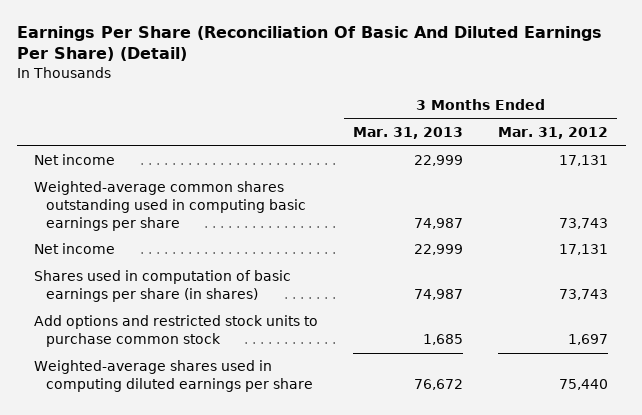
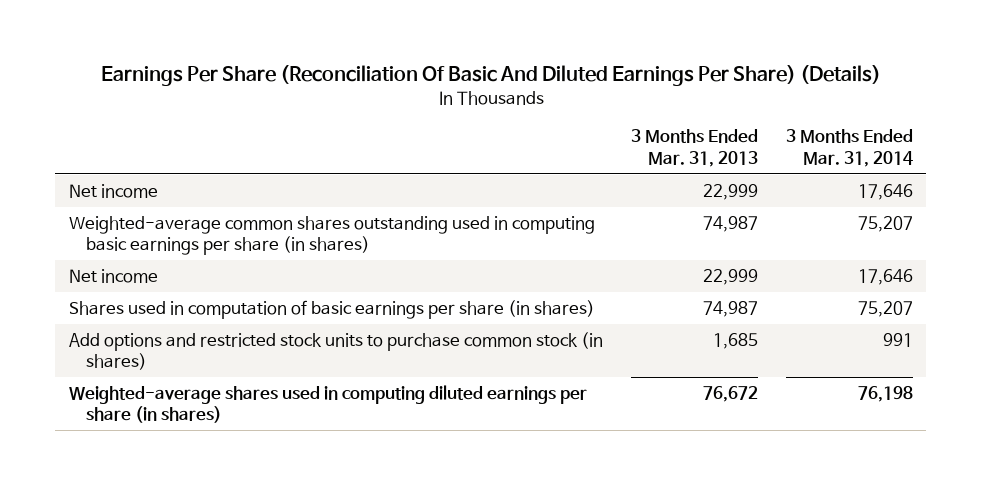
[16,26,602,62] Earnings Per Share (Reconciliation Of Basic And Diluted Earnings Per Share) (Detail) -> [100,64,881,86] Earnings Per Share (Reconciliation Of Basic And Diluted Earnings Per Share) (Details)
[498,127,609,140] Mar. 31, 2012 -> none
none -> [785,129,913,167] 3 Months Ended Mar. 31, 2014
[34,181,306,231] Weighted-average common shares outstanding used in computing basic earnings per share -> [68,215,595,256] Weighted-average common shares outstanding used in computing basic earnings per share (in shares)
[34,315,319,348] Add options and restricted stock units to purchase common stock -> [68,331,603,371] Add options and restricted stock units to purchase common stock (in shares)
[34,360,313,393] Weighted-average shares used in computing diluted earnings per share -> [68,384,587,424] Weighted-average shares used in computing diluted earnings per share (in shares)

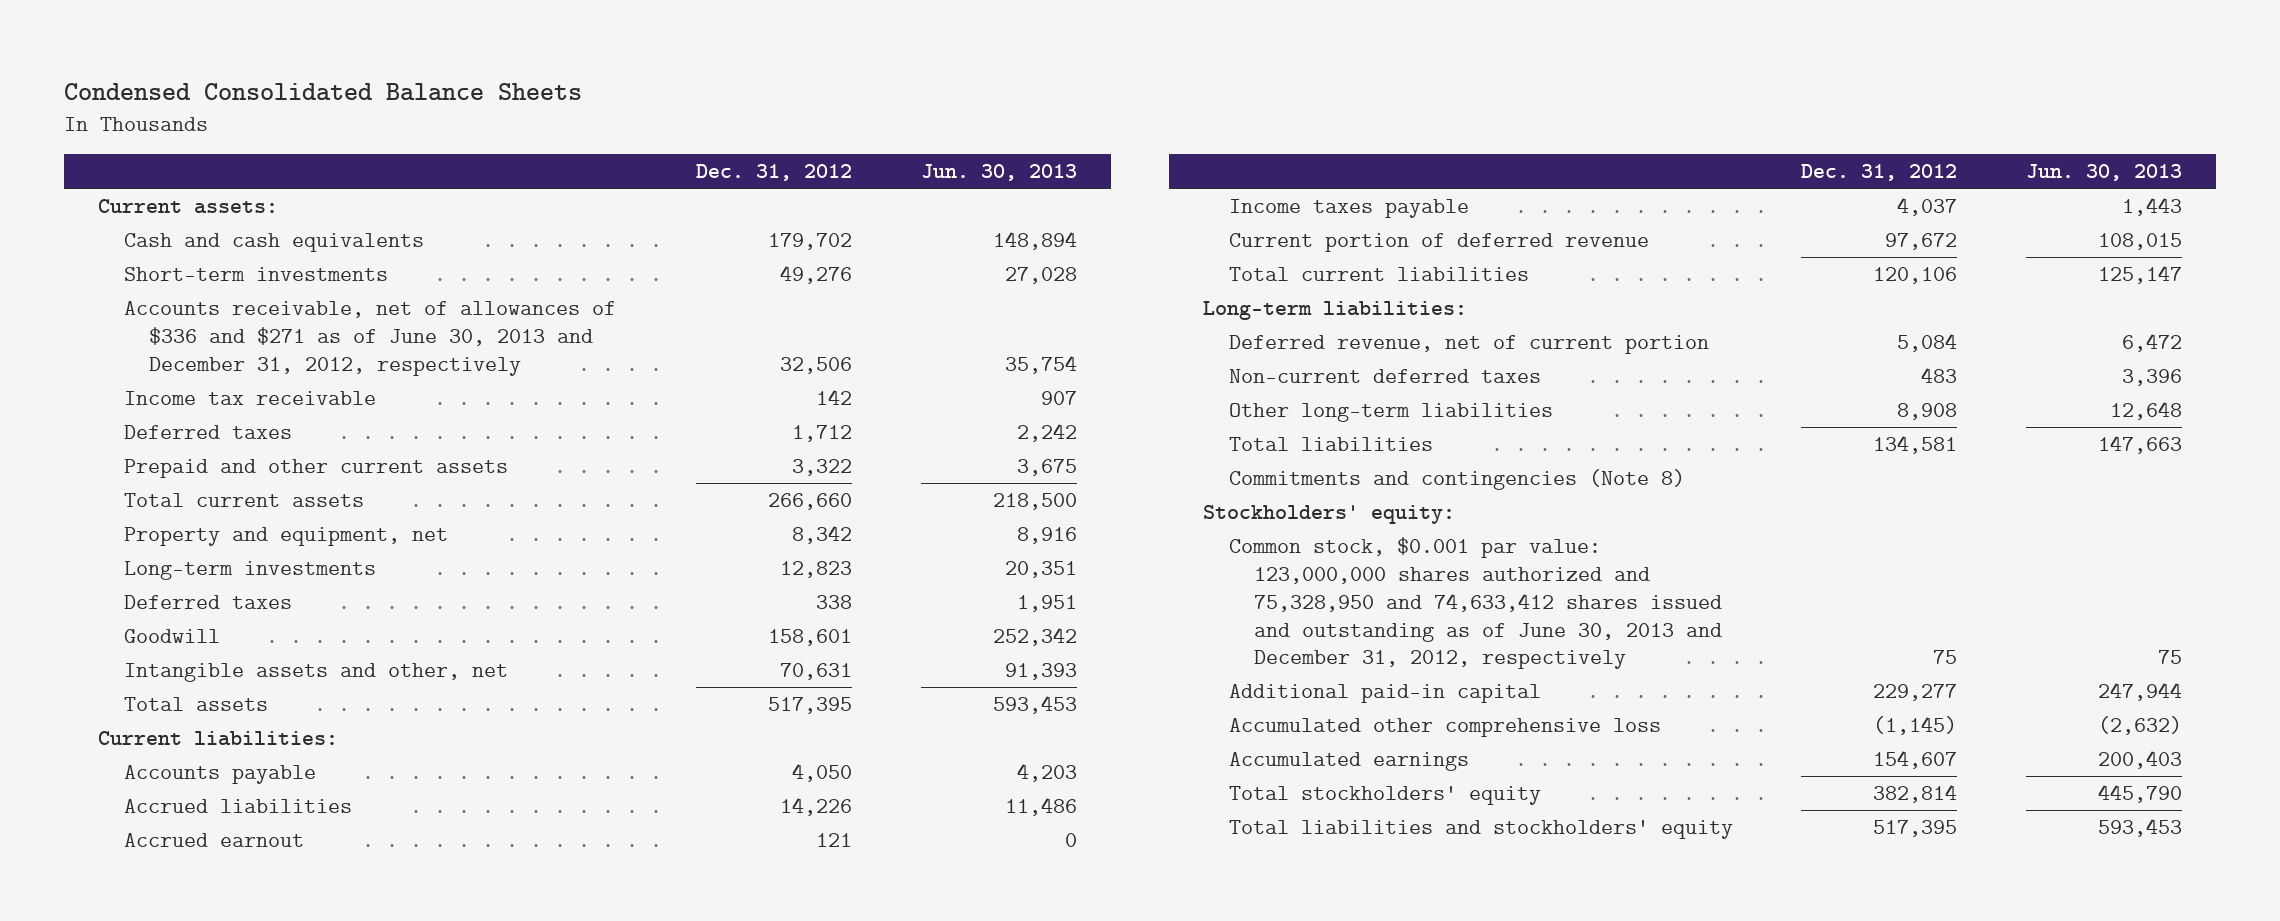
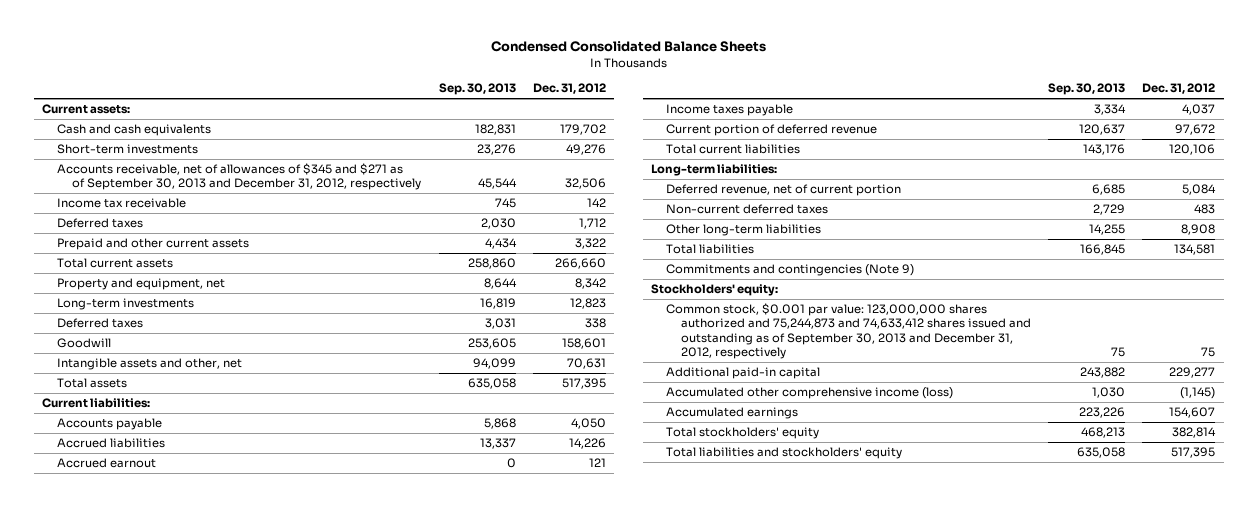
[920,164,1077,182] Jun. 30, 2013 -> none
none -> [438,83,516,96] Sep. 30, 2013
[123,300,616,376] Accounts receivable, net of allowances of $336 and $271 as of June 30, 2013 and December 31, 2012, respectively -> [56,163,421,191] Accounts receivable, net of allowances of $345 and $271 as of September 30, 2013 and December 31, 2012, respectively
[1228,468,1685,490] Commitments and contingencies (Note 8) -> [666,264,915,277] Commitments and contingencies (Note 9)
[1228,536,1723,670] Common stock, $0.001 par value: 123,000,000 shares authorized and 75,328,950 and 74,633,412 shares issued and outstanding as of June 30, 2013 and December 31, 2012, respectively -> [666,303,1031,359] Common stock, $0.001 par value: 123,000,000 shares authorized and 75,244,873 and 74,633,412 shares issued and outstanding as of September 30, 2013 and December 31, 2012, respectively
[1228,717,1661,737] Accumulated other comprehensive loss -> [666,387,954,400] Accumulated other comprehensive income (loss)

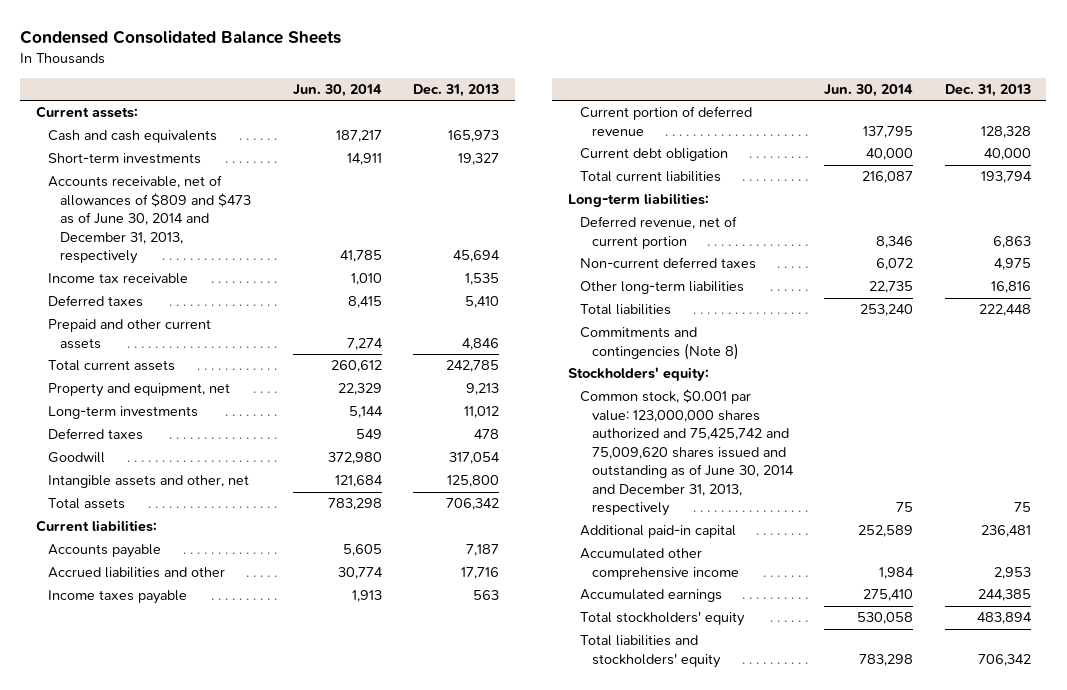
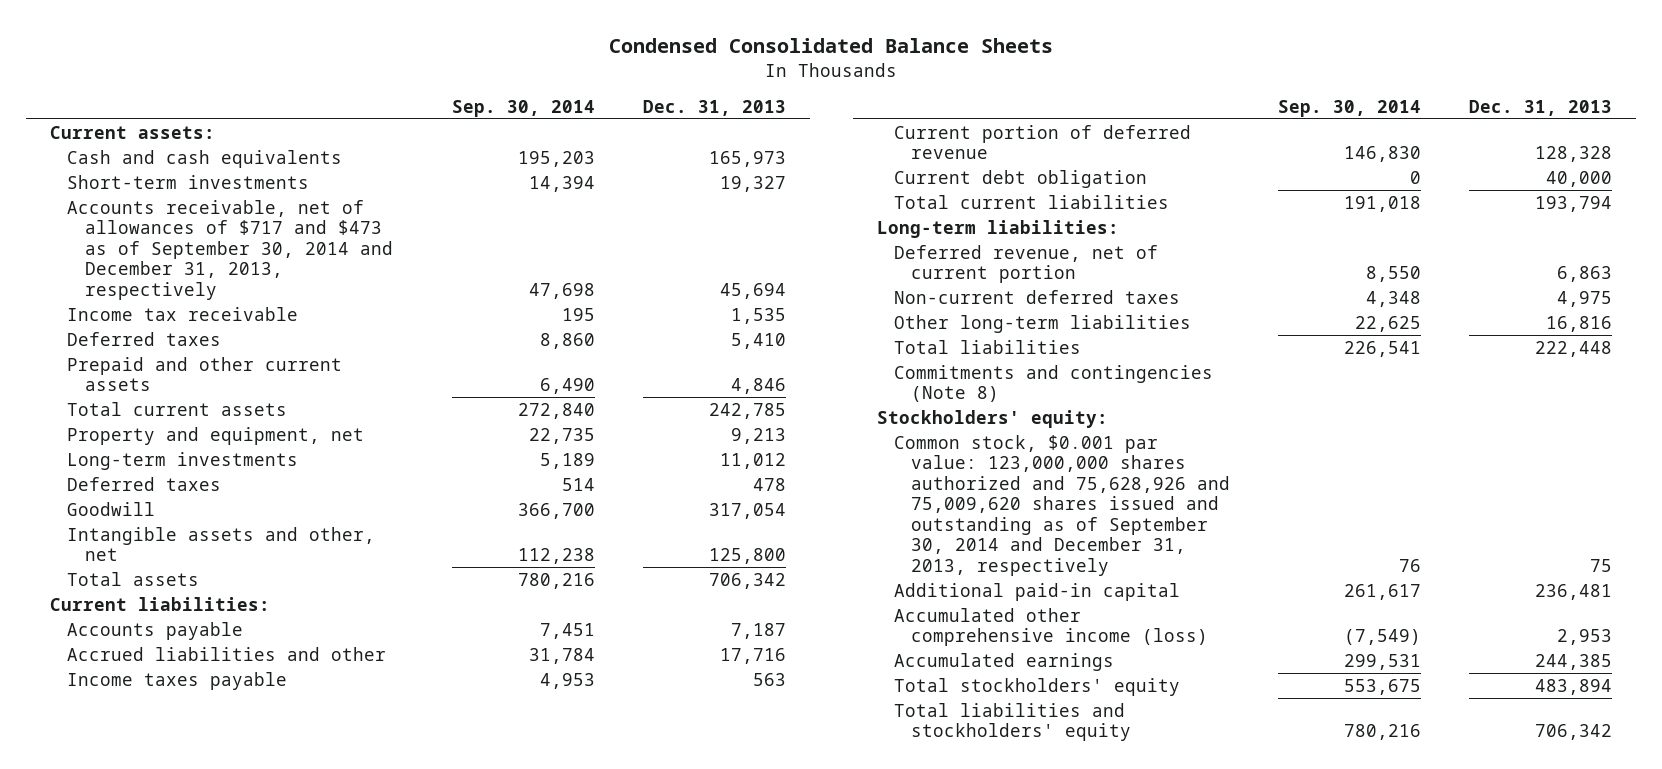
[292,83,382,97] Jun. 30, 2014 -> none
none -> [451,99,595,117] Sep. 30, 2014
[48,175,252,265] Accounts receivable, net of allowances of $809 and $473 as of June 30, 2014 and December 31, 2013, respectively -> [67,199,393,300] Accounts receivable, net of allowances of $717 and $473 as of September 30, 2014 and December 31, 2013, respectively
[579,389,794,517] Common stock, $0.001 par value: 123,000,000 shares authorized and 75,425,742 and 75,009,620 shares issued and outstanding as of June 30, 2014 and December 31, 2013, respectively -> [893,434,1230,576] Common stock, $0.001 par value: 123,000,000 shares authorized and 75,628,926 and 75,009,620 shares issued and outstanding as of September 30, 2014 and December 31, 2013, respectively
[579,548,739,580] Accumulated other comprehensive income -> [893,607,1208,647] Accumulated other comprehensive income (loss)

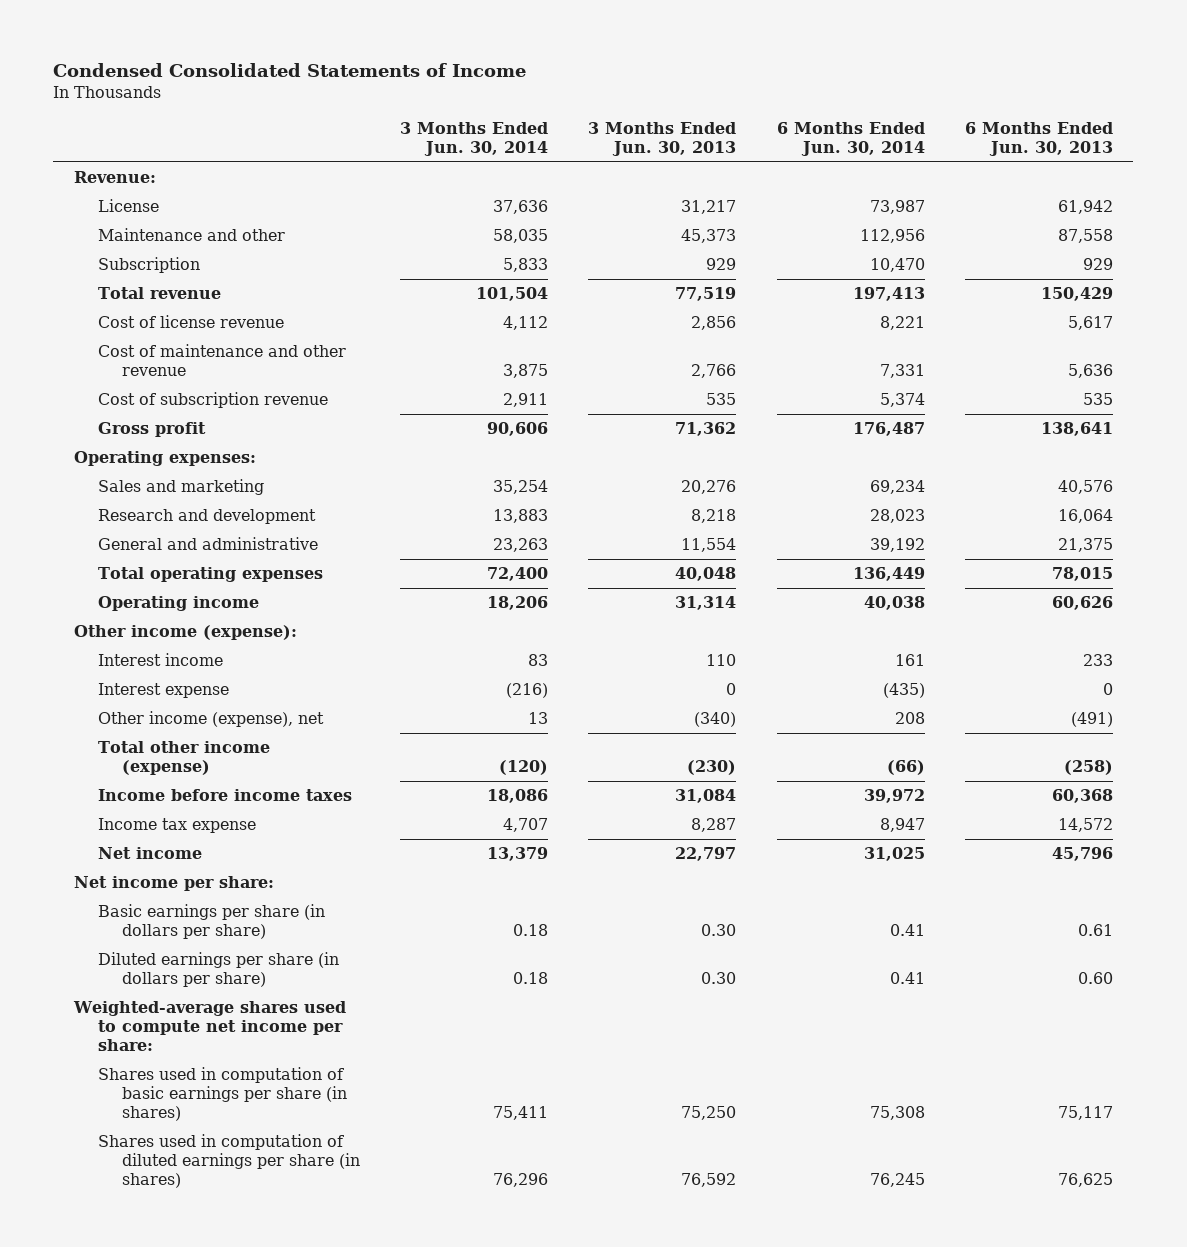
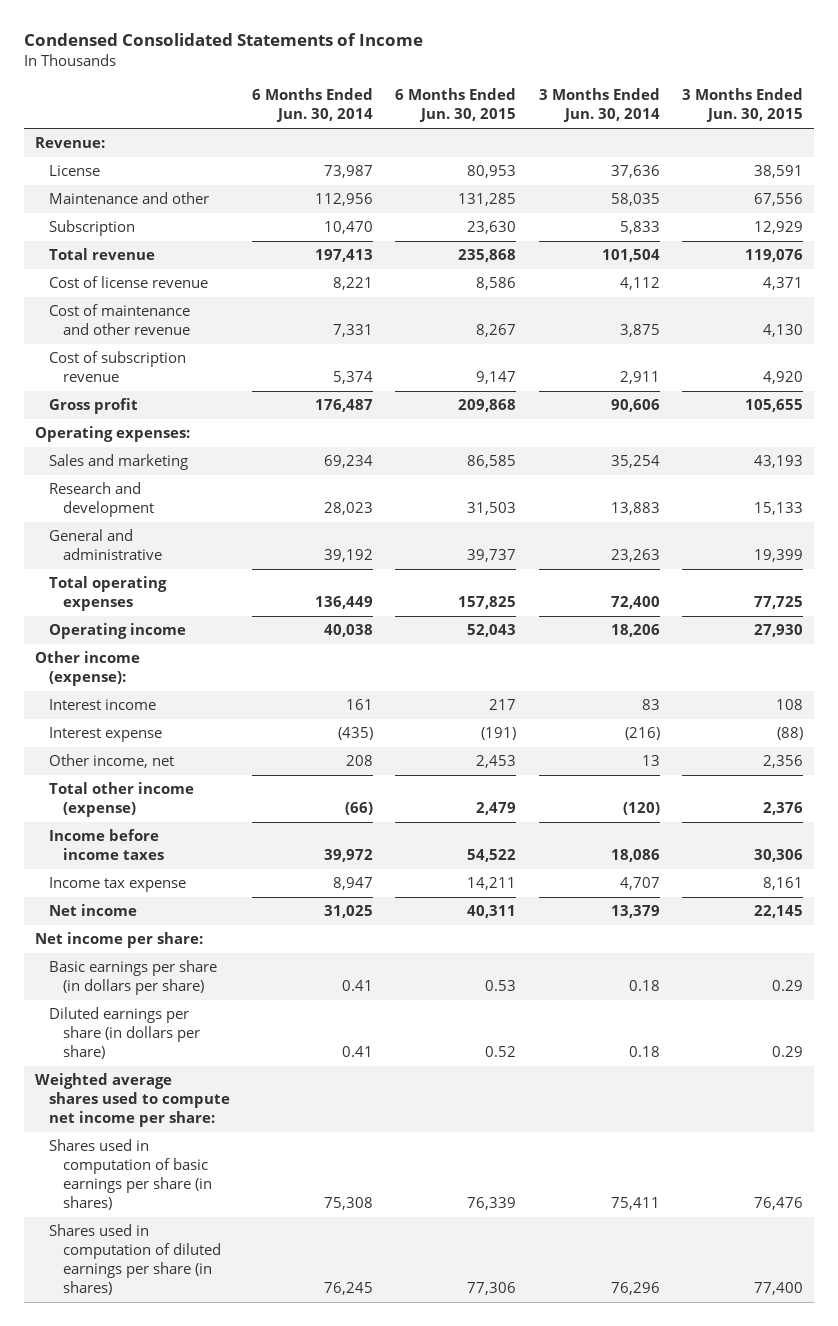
[588,121,737,156] 3 Months Ended Jun. 30, 2013 -> none
[964,121,1113,156] 6 Months Ended Jun. 30, 2013 -> none
none -> [395,88,517,123] 6 Months Ended Jun. 30, 2015
none -> [681,88,803,123] 3 Months Ended Jun. 30, 2015
[97,711,324,728] Other income (expense), net -> [49,754,175,769] Other income, net
[72,1001,346,1052] Weighted-average shares used to compute net income per share: -> [34,1073,231,1127] Weighted average shares used to compute net income per share:

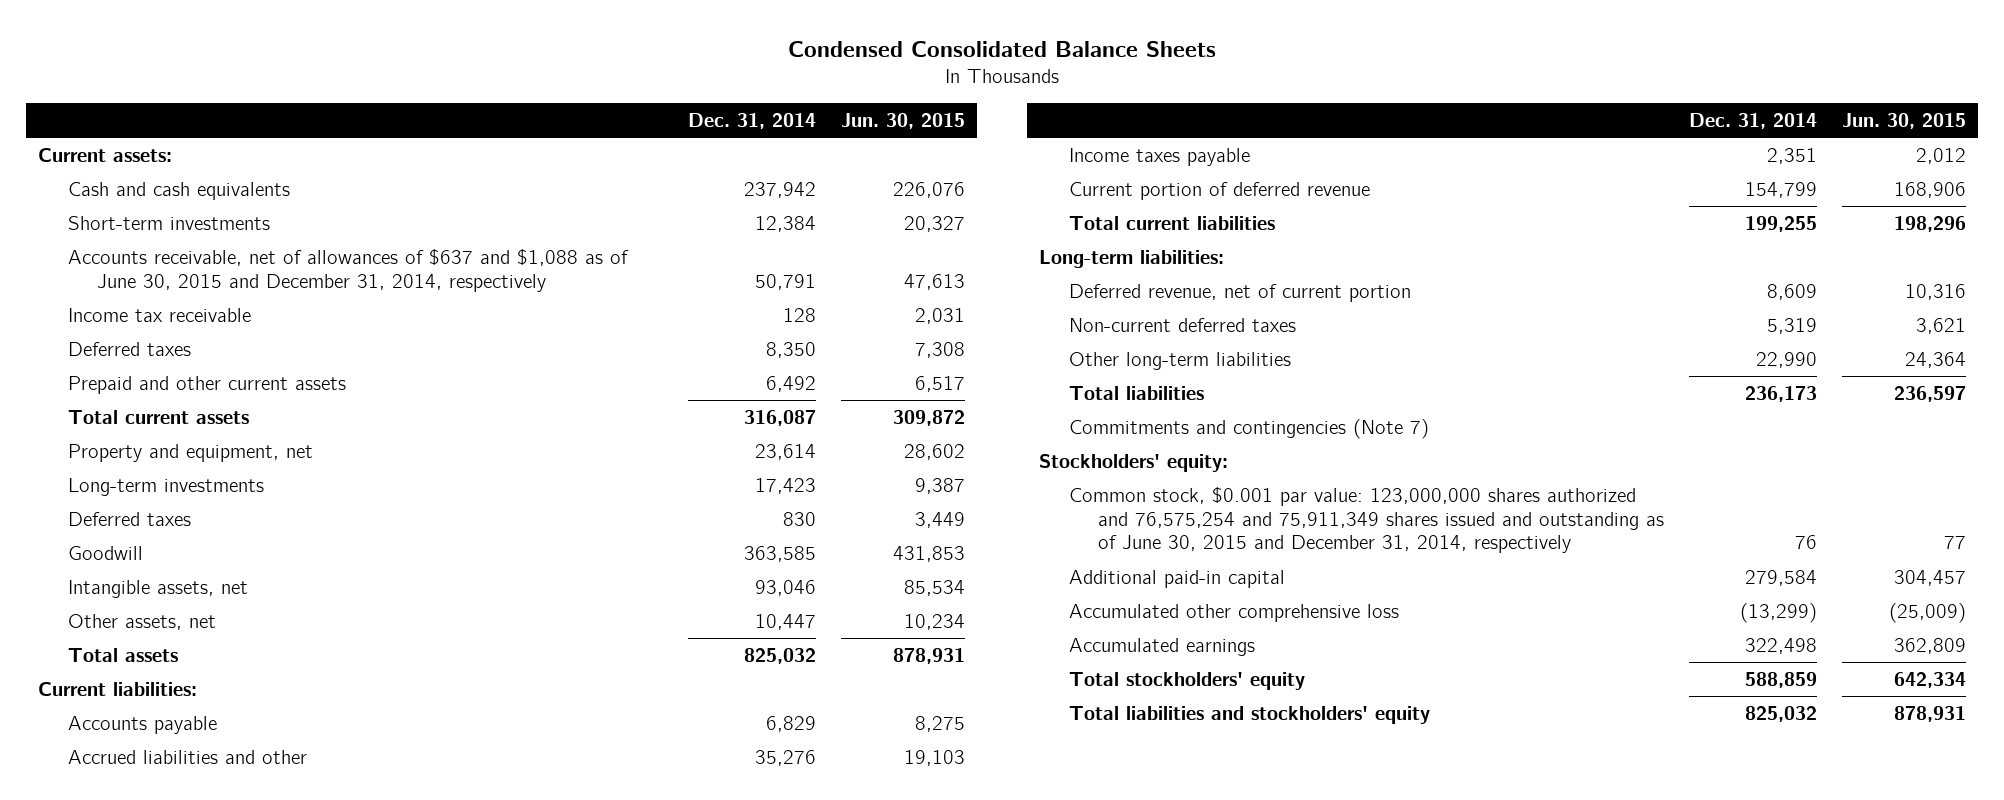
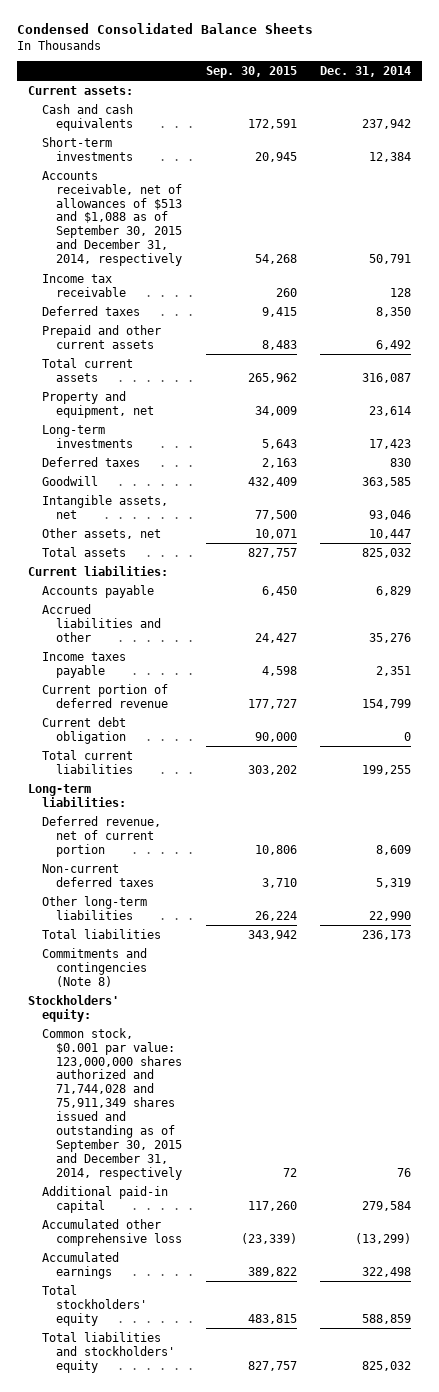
[840,113,965,130] Jun. 30, 2015 -> none
none -> [205,65,297,78] Sep. 30, 2015
[67,248,629,292] Accounts receivable, net of allowances of $637 and $1,088 as of June 30, 2015 and December 31, 2014, respectively -> [42,170,183,267] Accounts receivable, net of allowances of $513 and $1,088 as of September 30, 2015 and December 31, 2014, respectively
none -> [42,716,127,744] Current debt obligation
[1068,418,1429,439] Commitments and contingencies (Note 7) -> [42,947,148,987] Commitments and contingencies (Note 8)
[1068,486,1665,554] Common stock, $0.001 par value: 123,000,000 shares authorized and 76,575,254 and 75,911,349 shares issued and outstanding as of June 30, 2015 and December 31, 2014, respectively -> [42,1027,183,1181] Common stock, $0.001 par value: 123,000,000 shares authorized and 71,744,028 and 75,911,349 shares issued and outstanding as of September 30, 2015 and December 31, 2014, respectively

